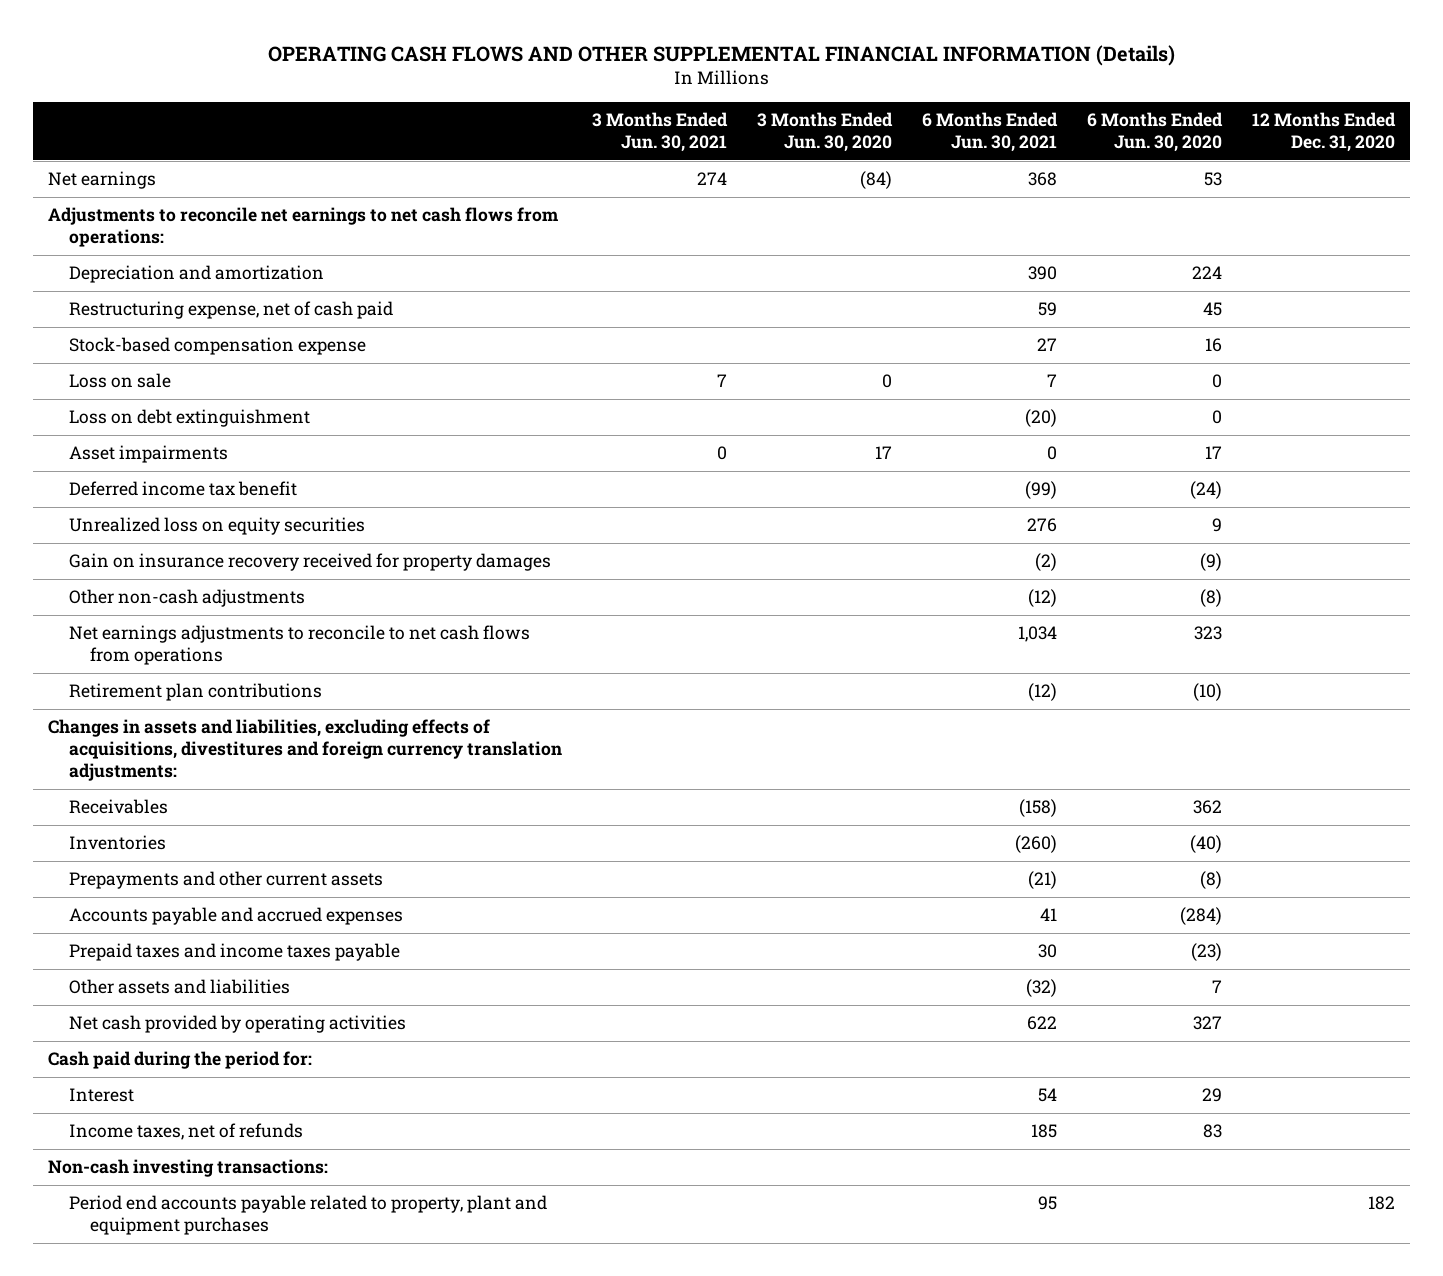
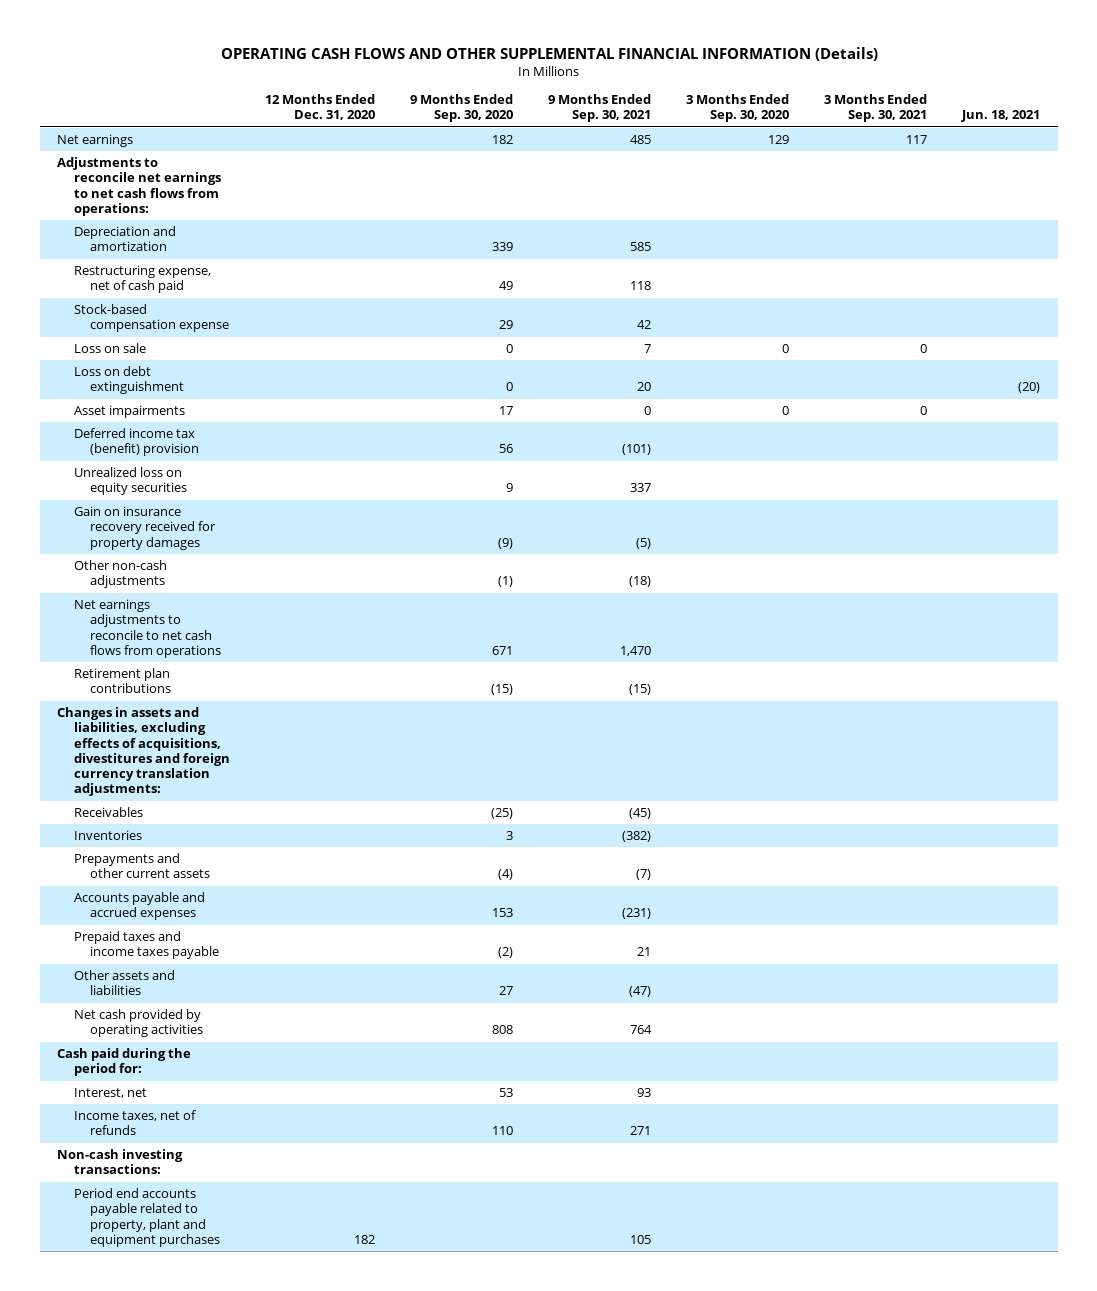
[592,111,729,153] 3 Months Ended Jun. 30, 2021 -> none
[757,111,894,153] 3 Months Ended Jun. 30, 2020 -> none
[922,111,1059,153] 6 Months Ended Jun. 30, 2021 -> none
[1086,111,1223,153] 6 Months Ended Jun. 30, 2020 -> none
none -> [409,94,513,123] 9 Months Ended Sep. 30, 2020
none -> [548,94,652,123] 9 Months Ended Sep. 30, 2021
none -> [686,94,790,123] 3 Months Ended Sep. 30, 2020
none -> [824,94,928,123] 3 Months Ended Sep. 30, 2021
none -> [961,110,1041,123] Jun. 18, 2021
[69,481,298,497] Deferred income tax benefit -> [73,428,200,457] Deferred income tax (benefit) provision
[69,1088,135,1103] Interest -> [73,1088,147,1099] Interest, net

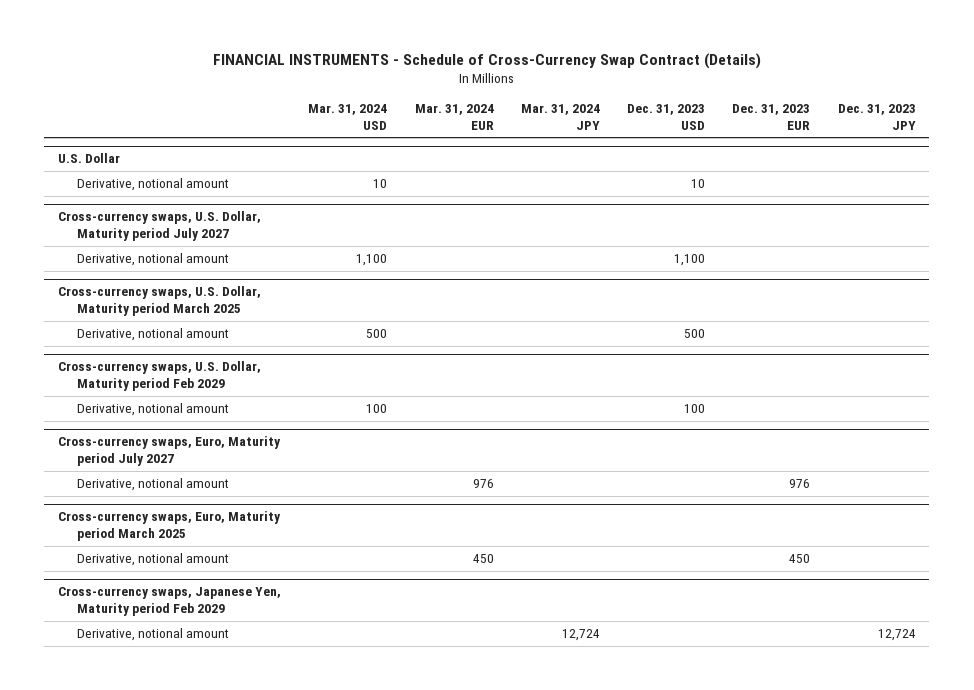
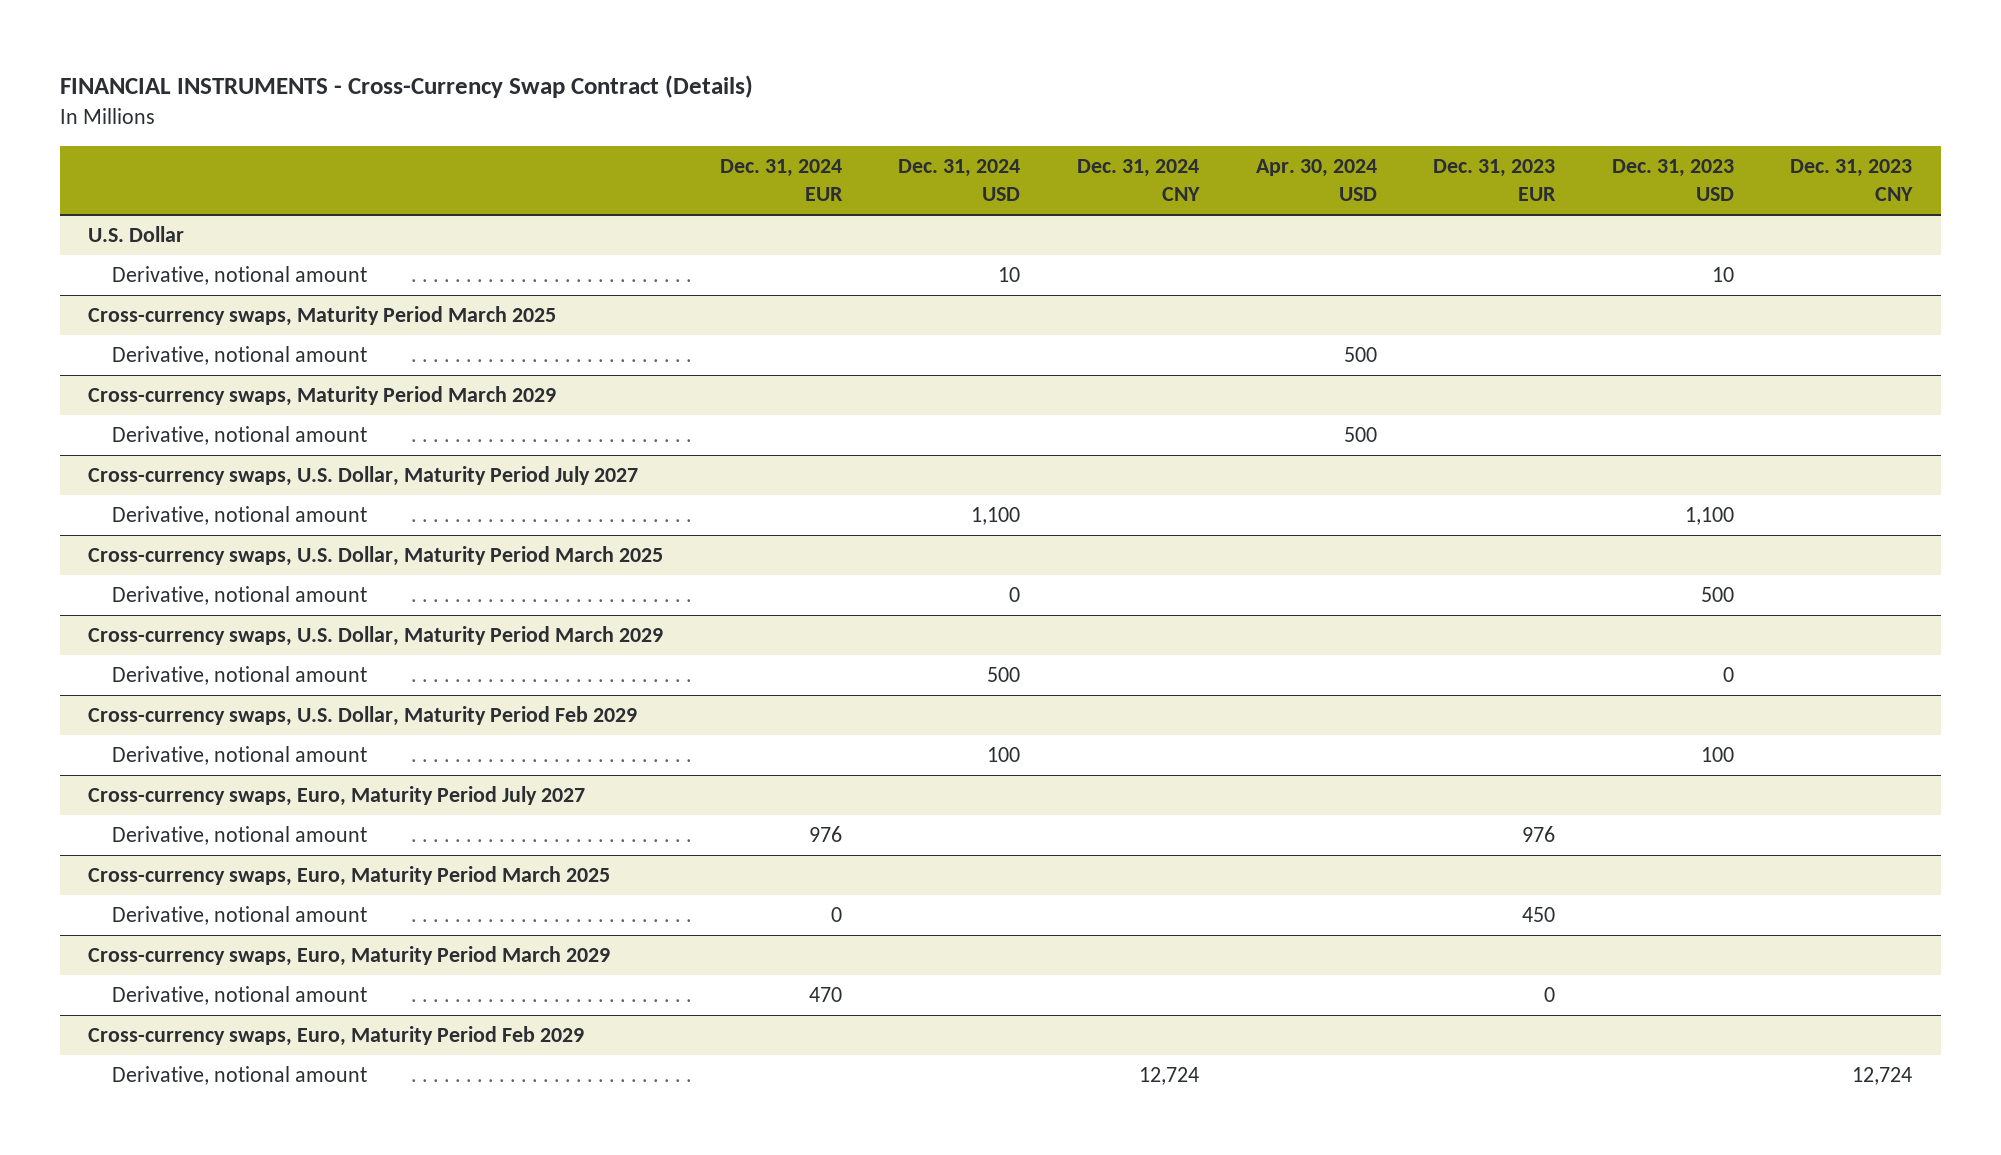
[212,52,761,69] FINANCIAL INSTRUMENTS - Schedule of Cross-Currency Swap Contract (Details) -> [60,75,754,99] FINANCIAL INSTRUMENTS - Cross-Currency Swap Contract (Details)
[308,104,388,130] Mar. 31, 2024 USD -> none
[414,104,494,130] Mar. 31, 2024 EUR -> none
[520,104,600,130] Mar. 31, 2024 JPY -> none
[837,104,916,130] Dec. 31, 2023 JPY -> none
none -> [719,159,843,202] Dec. 31, 2024 EUR
none -> [898,159,1021,202] Dec. 31, 2024 USD
none -> [1077,159,1201,202] Dec. 31, 2024 CNY
none -> [1255,159,1377,202] Apr. 30, 2024 USD
none -> [1790,159,1914,202] Dec. 31, 2023 CNY
none -> [88,306,557,327] Cross-currency swaps, Maturity Period March 2025
none -> [111,346,367,366] Derivative, notional amount
none -> [88,386,557,407] Cross-currency swaps, Maturity Period March 2029
none -> [111,426,367,446] Derivative, notional amount
[58,211,262,241] Cross-currency swaps, U.S. Dollar, Maturity period July 2027 -> [88,466,639,487] Cross-currency swaps, U.S. Dollar, Maturity Period July 2027
[58,286,262,316] Cross-currency swaps, U.S. Dollar, Maturity period March 2025 -> [88,546,664,567] Cross-currency swaps, U.S. Dollar, Maturity Period March 2025
none -> [88,626,664,647] Cross-currency swaps, U.S. Dollar, Maturity Period March 2029
none -> [111,666,367,686] Derivative, notional amount
[58,361,262,391] Cross-currency swaps, U.S. Dollar, Maturity period Feb 2029 -> [88,706,638,727] Cross-currency swaps, U.S. Dollar, Maturity Period Feb 2029
[58,436,282,466] Cross-currency swaps, Euro, Maturity period July 2027 -> [88,786,586,807] Cross-currency swaps, Euro, Maturity Period July 2027
[58,511,282,541] Cross-currency swaps, Euro, Maturity period March 2025 -> [88,866,611,887] Cross-currency swaps, Euro, Maturity Period March 2025
none -> [88,946,611,967] Cross-currency swaps, Euro, Maturity Period March 2029
none -> [111,986,367,1006] Derivative, notional amount
[58,587,282,616] Cross-currency swaps, Japanese Yen, Maturity period Feb 2029 -> [88,1026,585,1047] Cross-currency swaps, Euro, Maturity Period Feb 2029

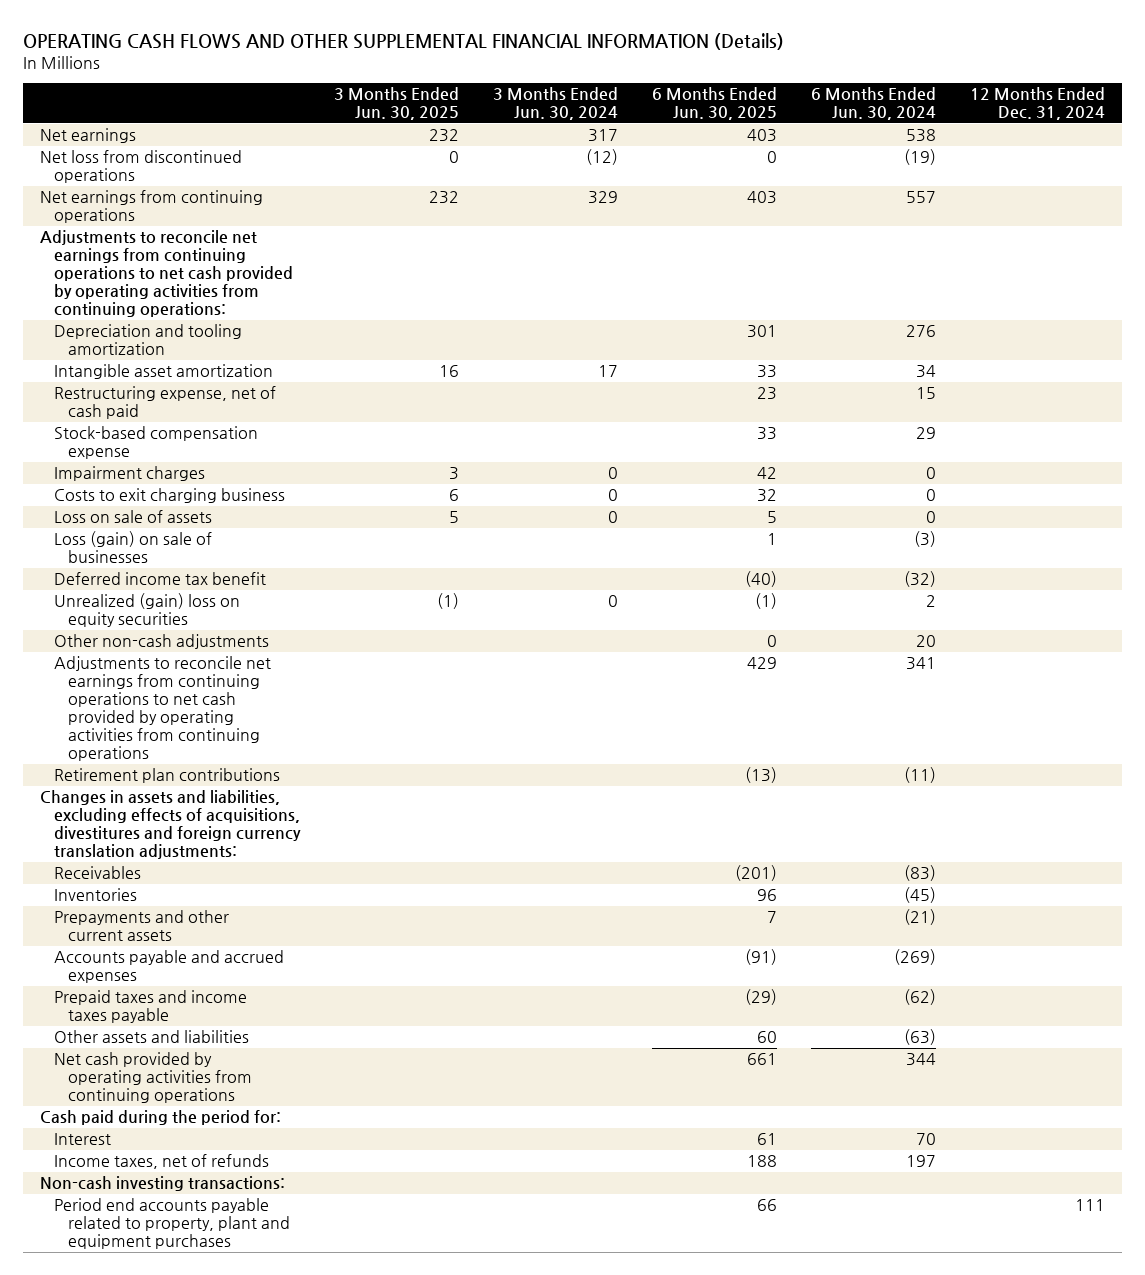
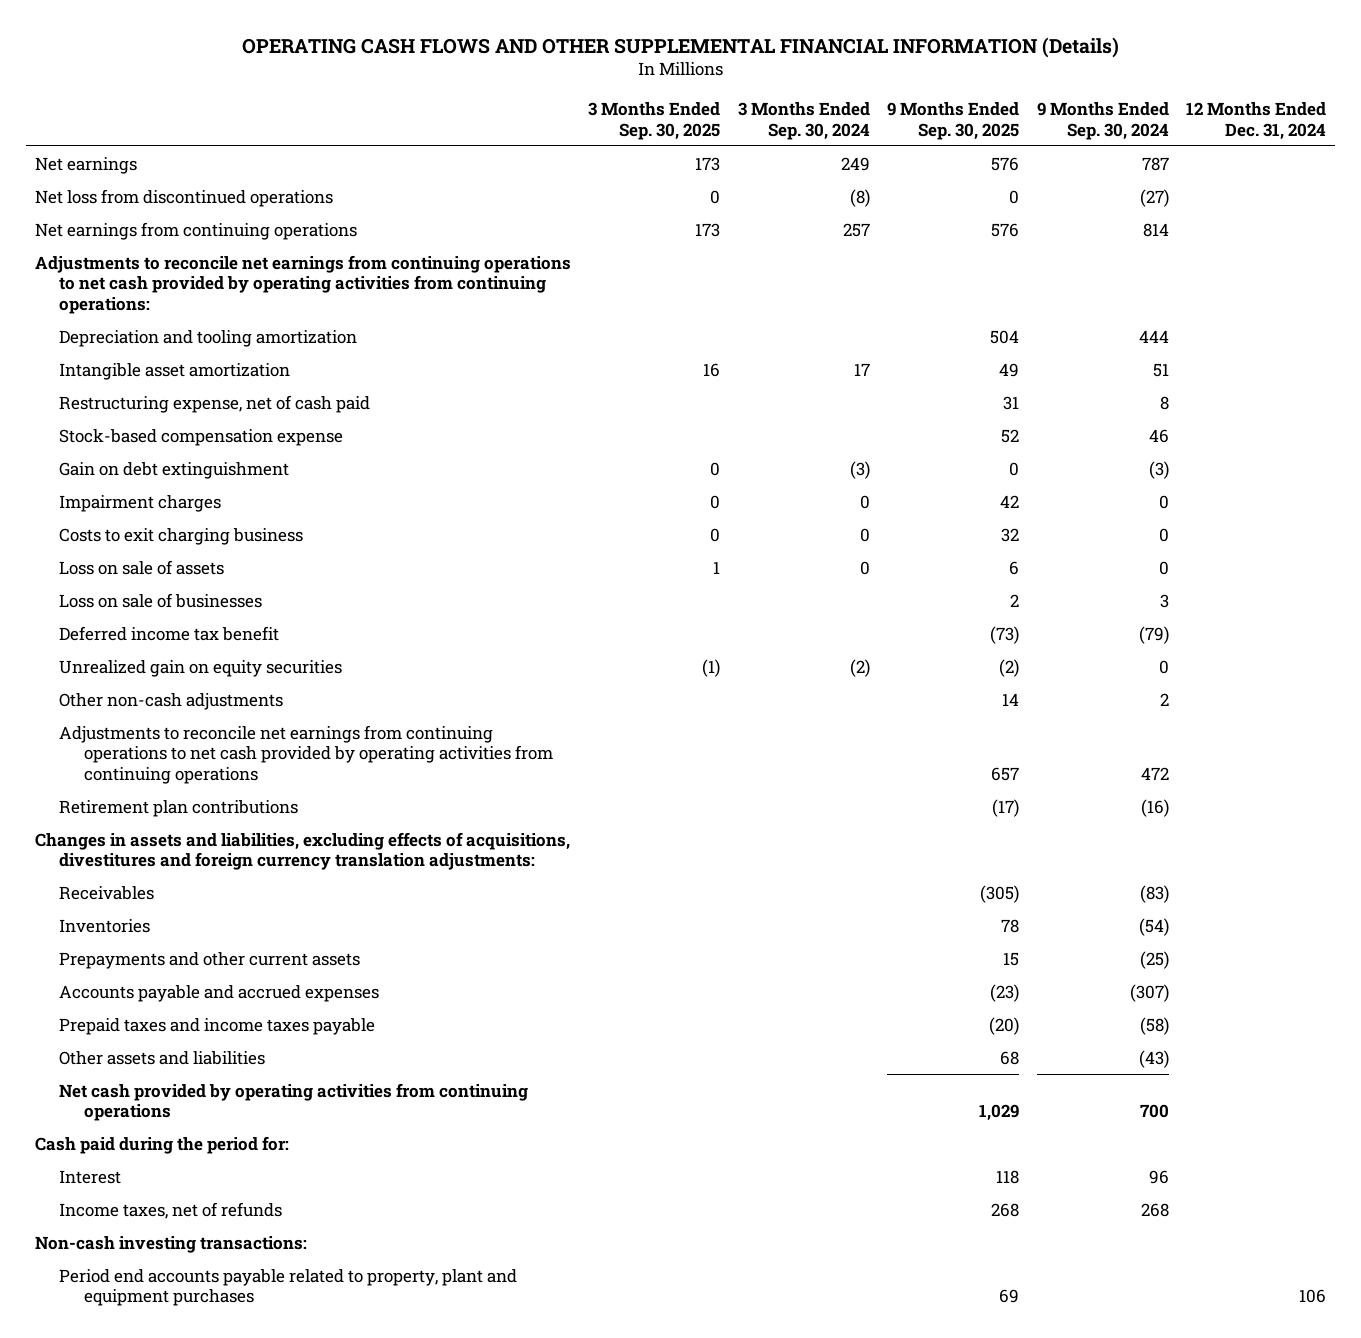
[334,87,460,121] 3 Months Ended Jun. 30, 2025 -> none
[493,87,619,121] 3 Months Ended Jun. 30, 2024 -> none
[652,87,778,121] 6 Months Ended Jun. 30, 2025 -> none
[811,87,937,121] 6 Months Ended Jun. 30, 2024 -> none
none -> [588,101,721,140] 3 Months Ended Sep. 30, 2025
none -> [737,101,870,140] 3 Months Ended Sep. 30, 2024
none -> [887,101,1020,140] 9 Months Ended Sep. 30, 2025
none -> [1036,101,1169,140] 9 Months Ended Sep. 30, 2024
none -> [59,461,290,479] Gain on debt extinguishment
[54,531,213,564] Loss (gain) on sale of businesses -> [59,592,263,608] Loss on sale of businesses
[54,593,241,628] Unrealized (gain) loss on equity securities -> [59,659,343,677] Unrealized gain on equity securities
[1075,1199,1106,1212] 111 -> [1299,1289,1327,1304] 106

